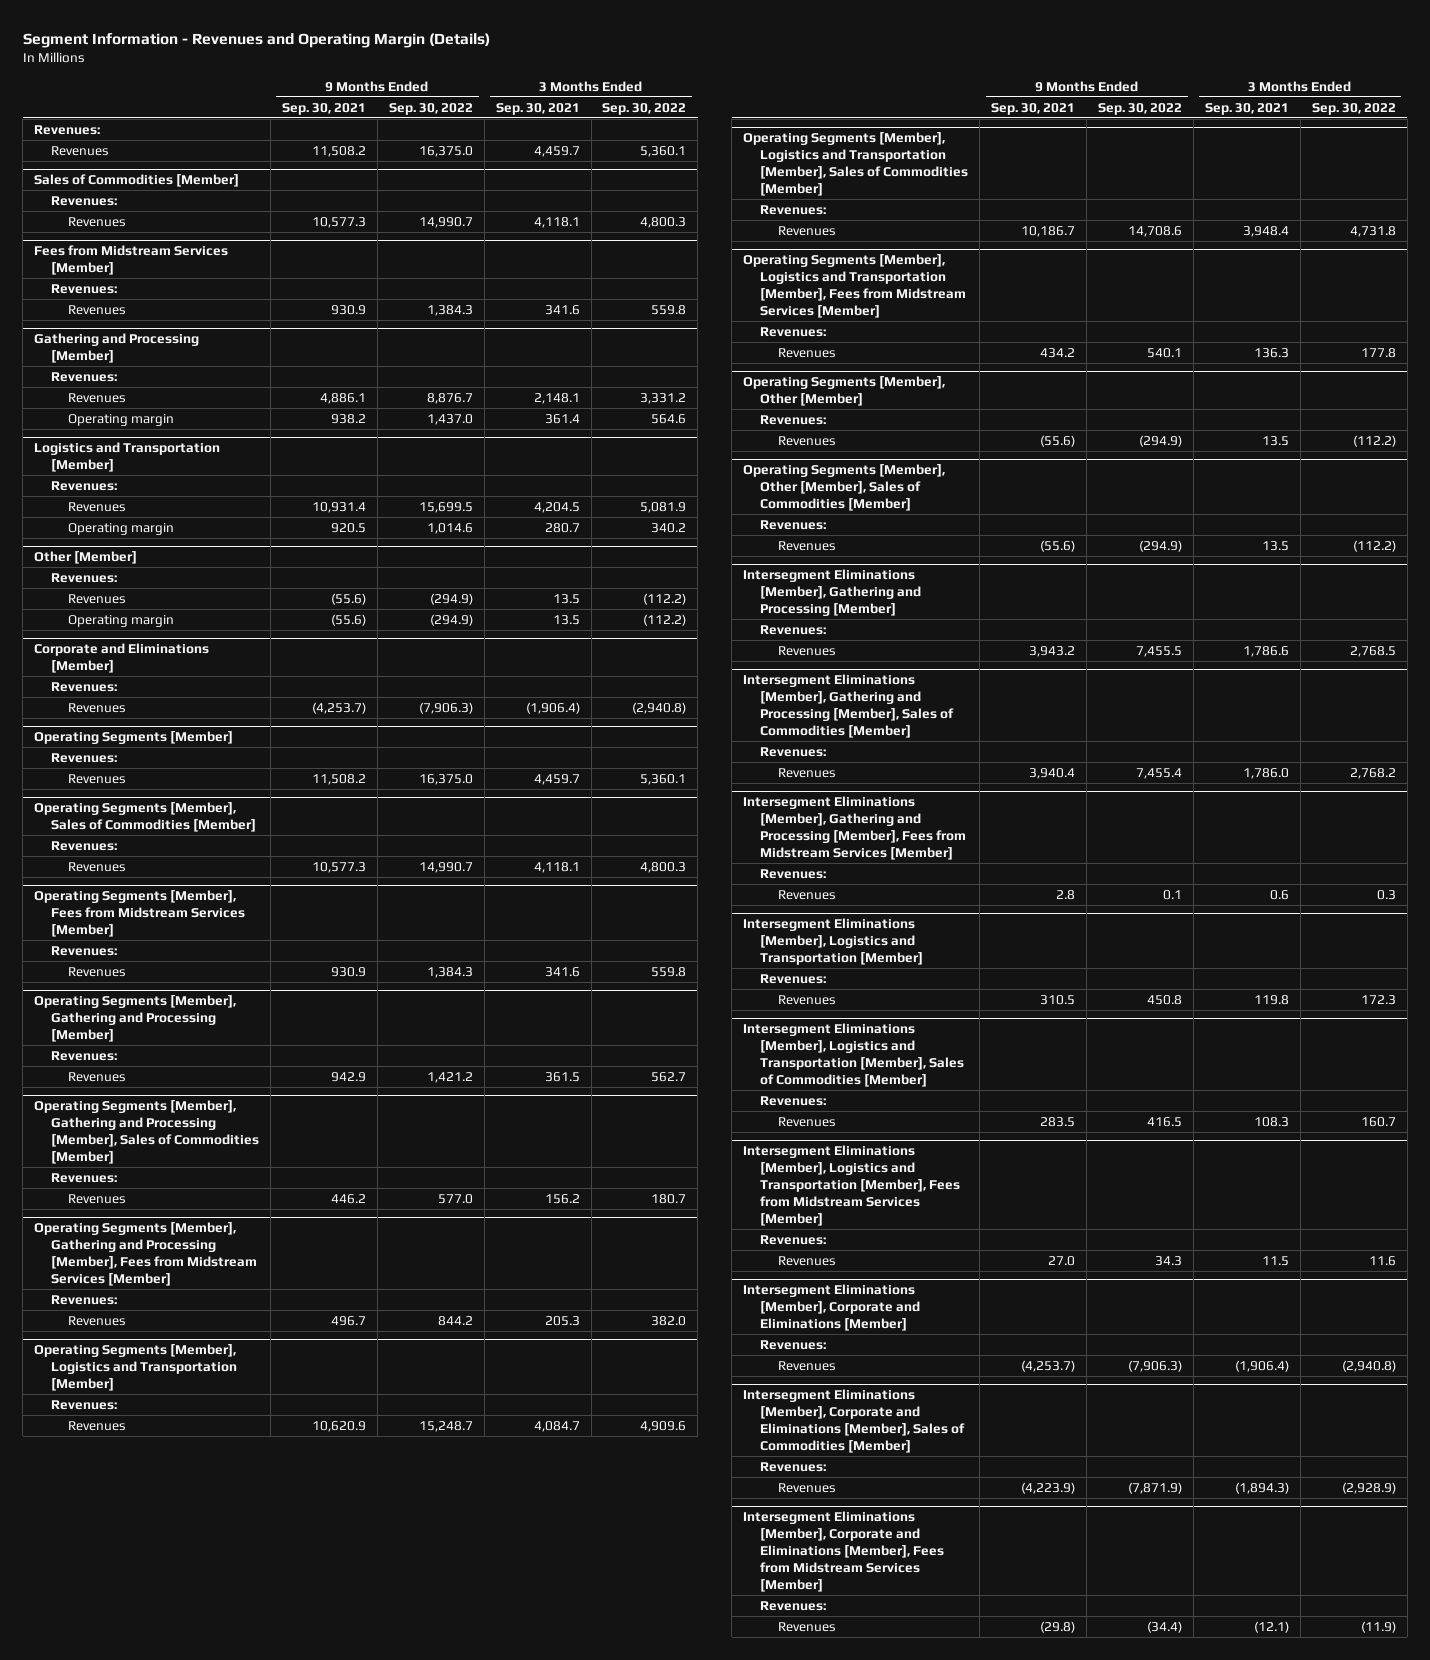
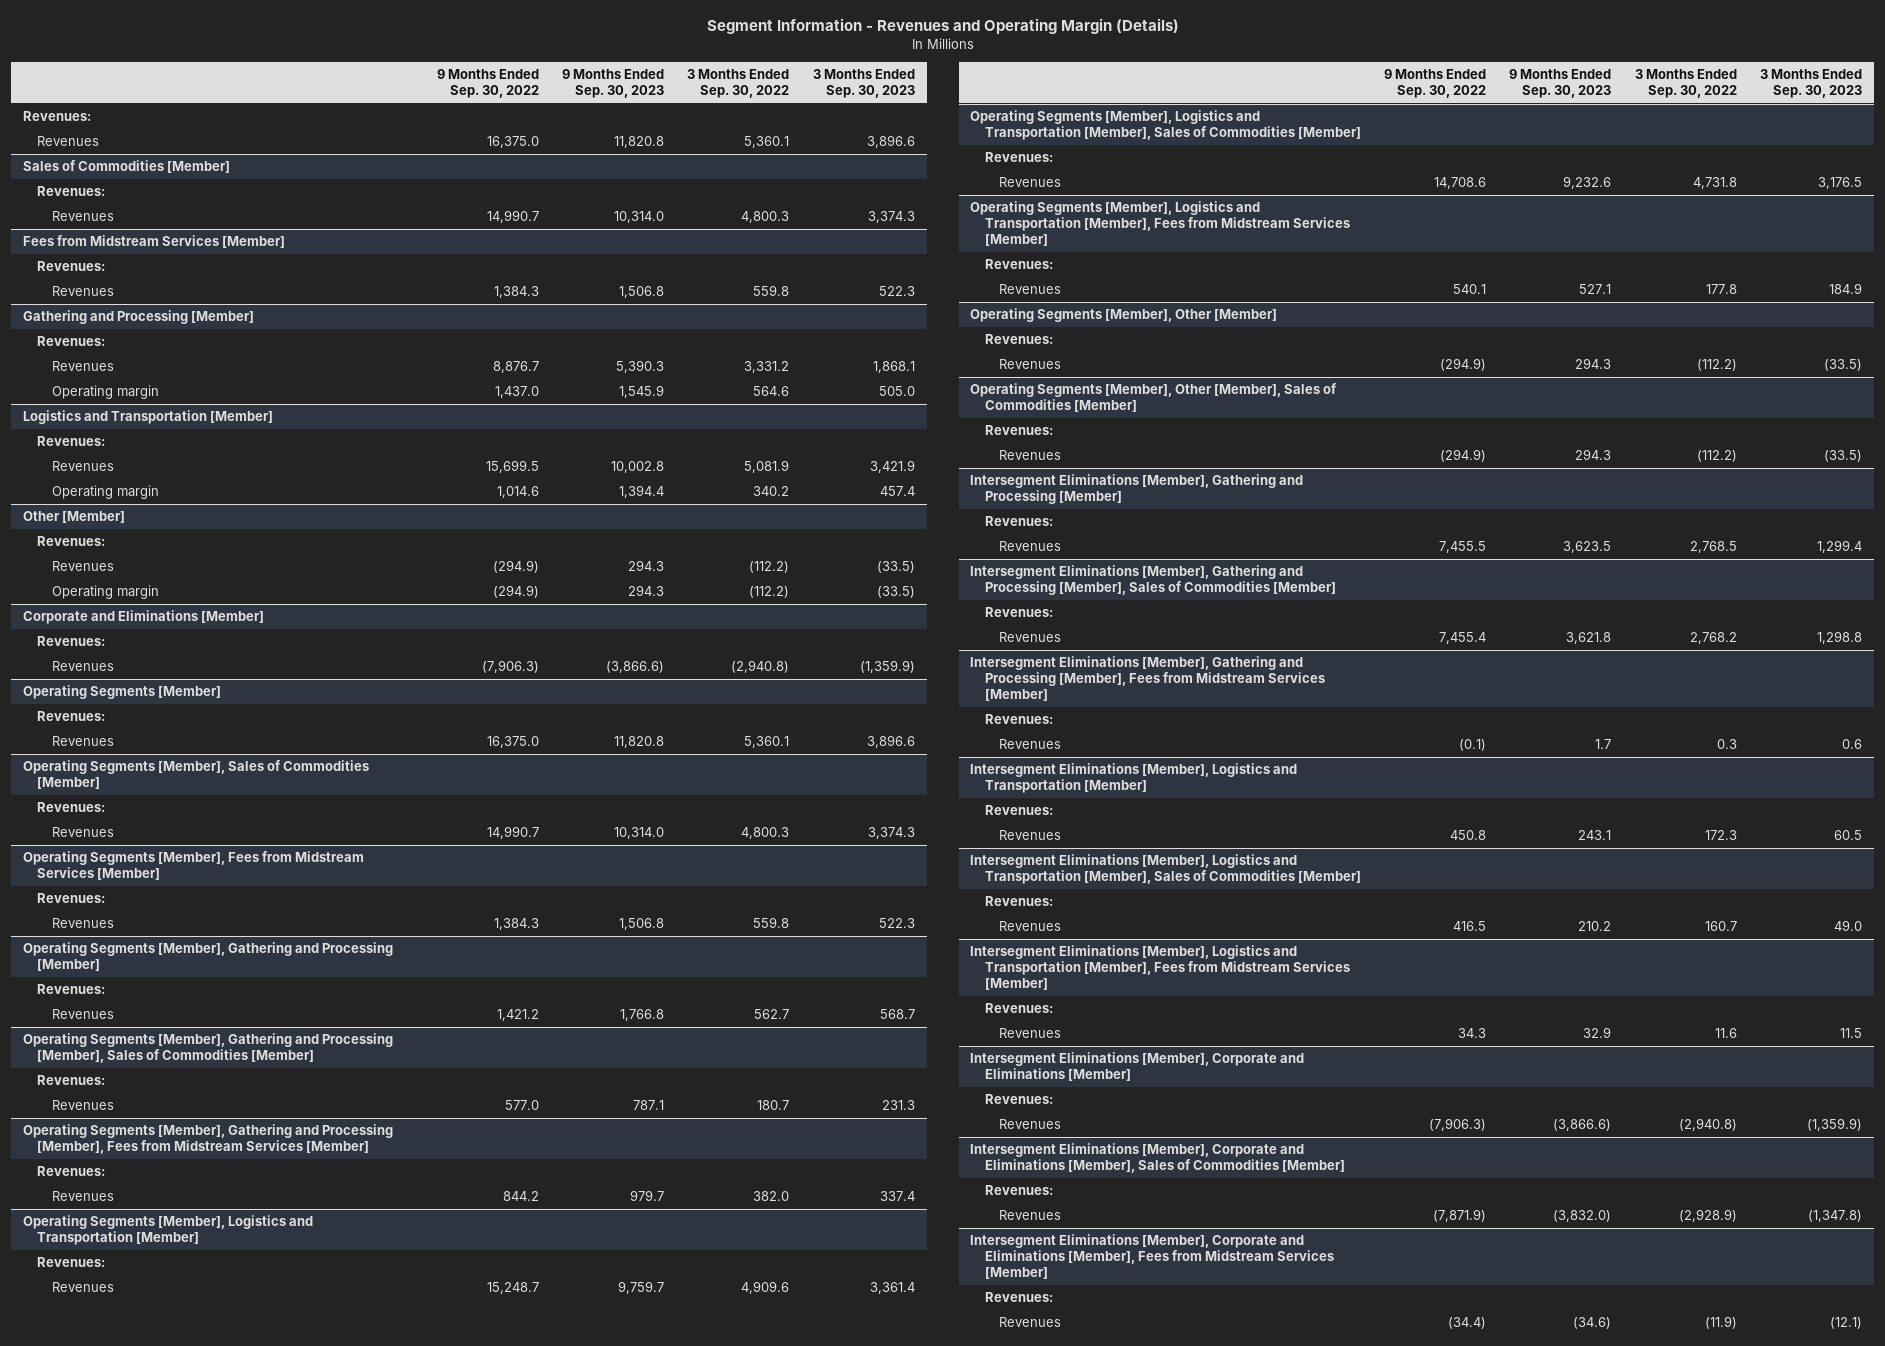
[282,102,367,115] Sep. 30, 2021 -> none
[495,102,580,115] Sep. 30, 2021 -> none
none -> [562,68,665,98] 9 Months Ended Sep. 30, 2023
none -> [812,68,915,98] 3 Months Ended Sep. 30, 2023
[1163,889,1183,900] 0.1 -> [1459,739,1487,752] (0.1)

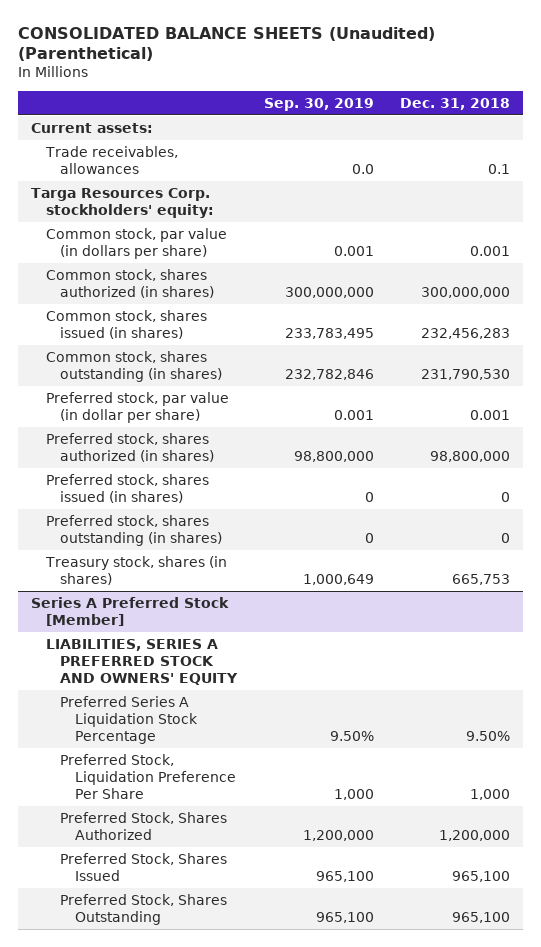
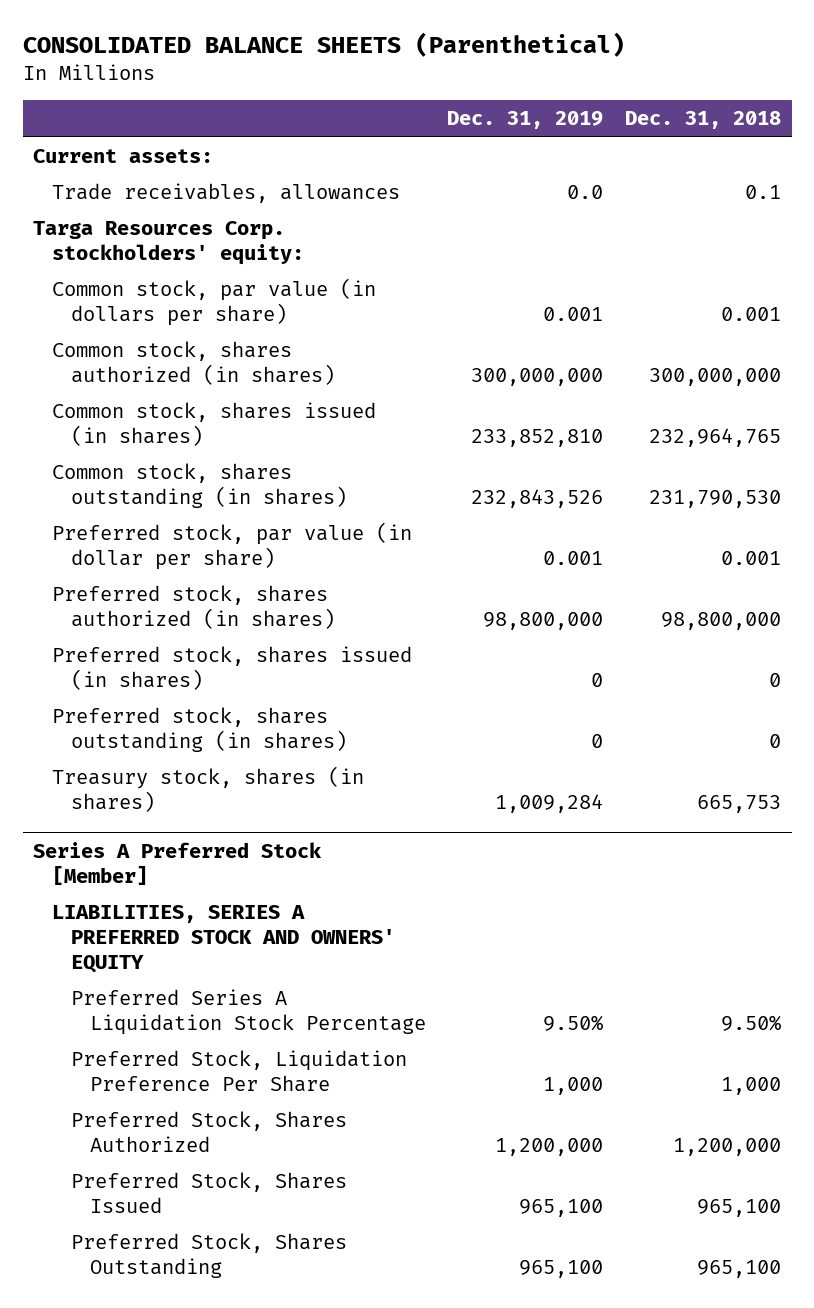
[18,26,436,62] CONSOLIDATED BALANCE SHEETS (Unaudited) (Parenthetical) -> [22,32,625,58] CONSOLIDATED BALANCE SHEETS (Parenthetical)
[263,97,374,111] Sep. 30, 2019 -> none
none -> [447,111,604,130] Dec. 31, 2019
[420,327,510,339] 232,456,283 -> [648,428,781,448] 232,964,765

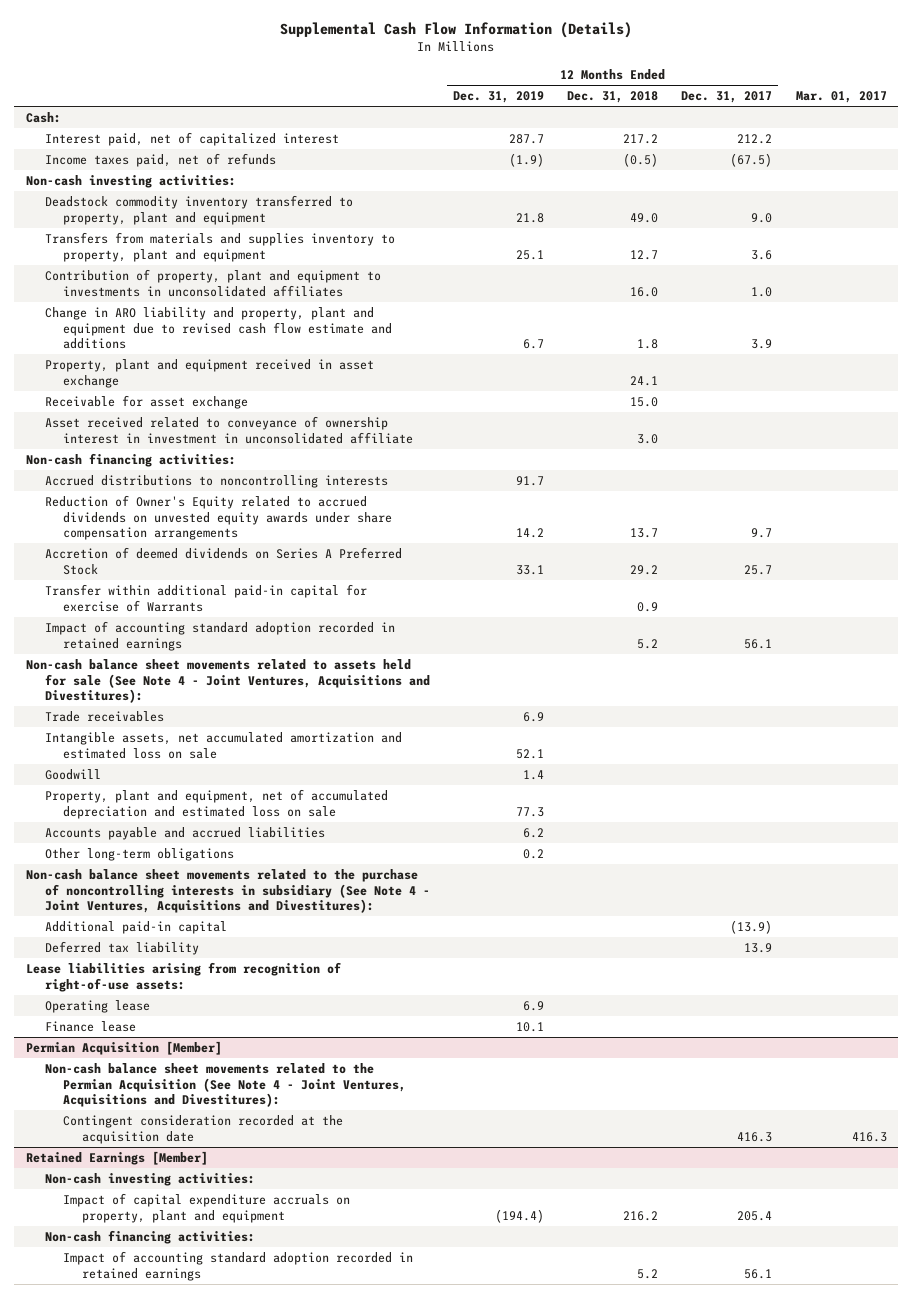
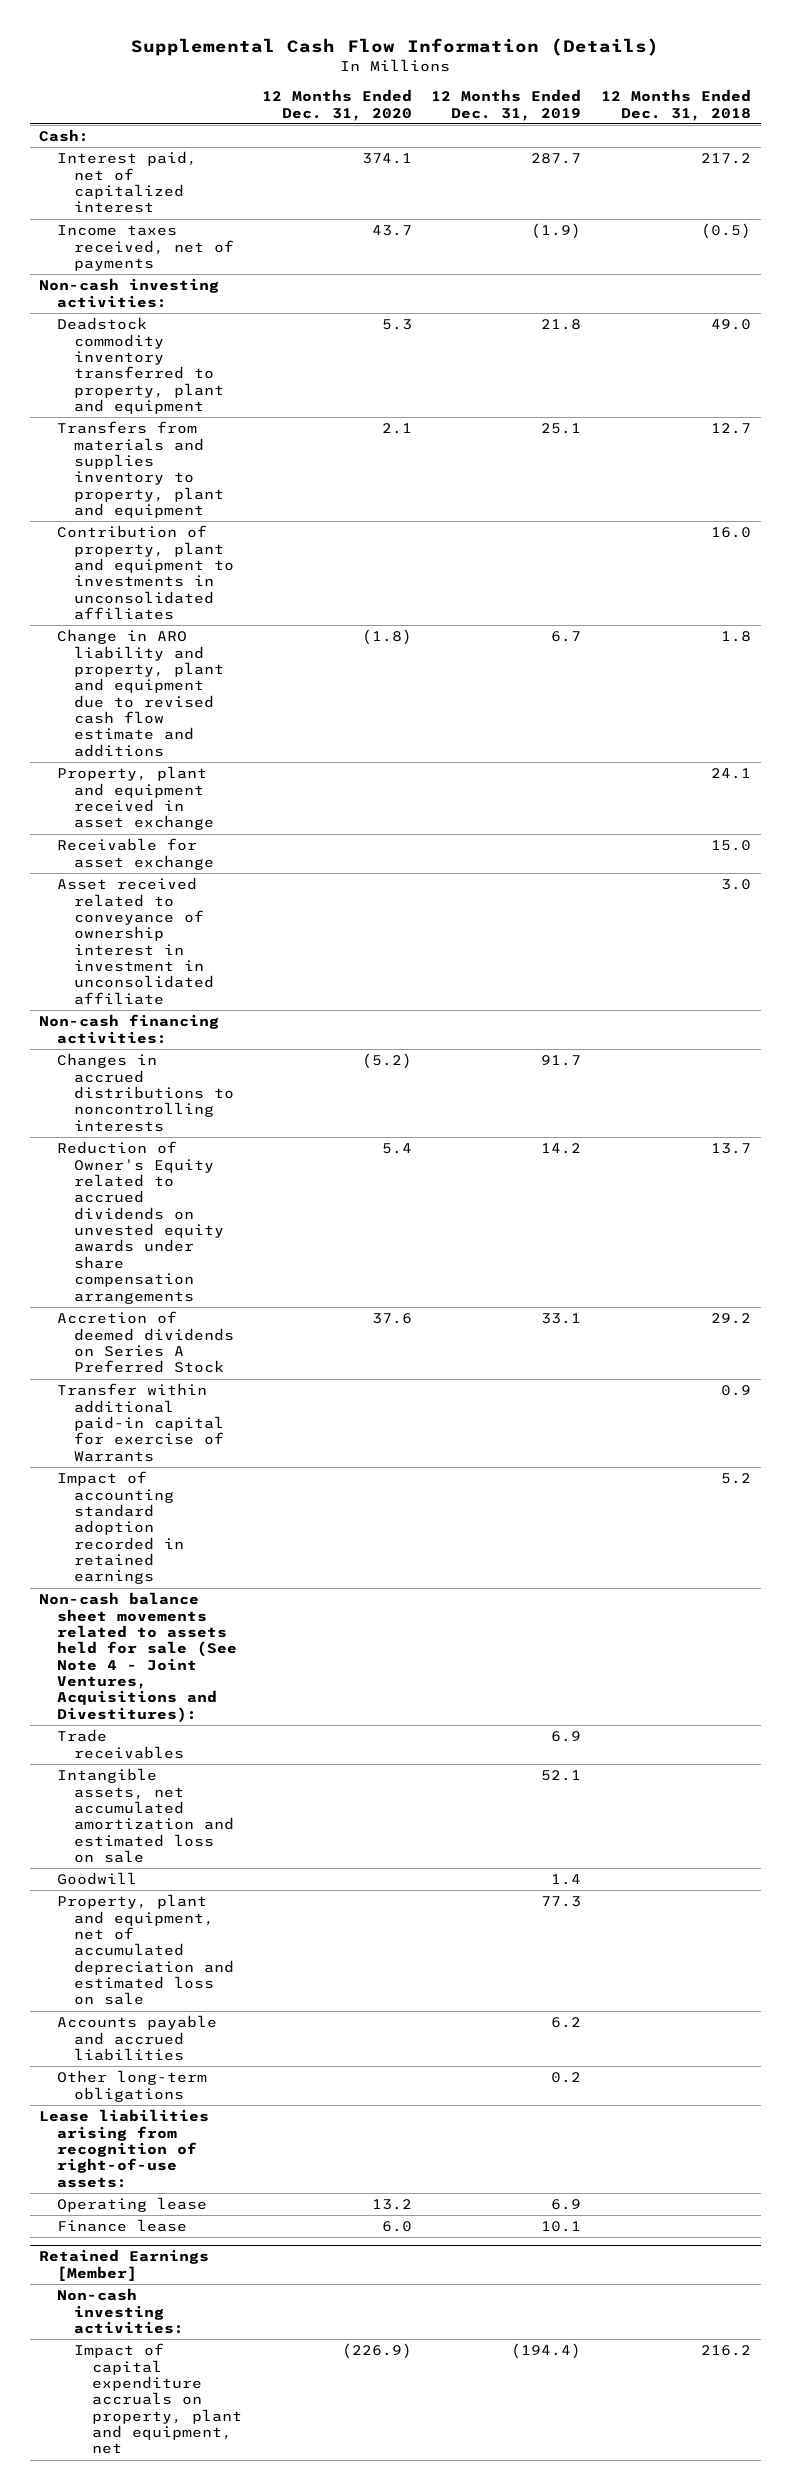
[681,91,773,104] Dec. 31, 2017 -> none
[795,91,887,104] Mar. 01, 2017 -> none
none -> [261,89,412,121] 12 Months Ended Dec. 31, 2020
[44,153,276,168] Income taxes paid, net of refunds -> [56,225,235,271] Income taxes received, net of payments
[44,475,388,489] Accrued distributions to noncontrolling interests -> [56,1053,235,1132] Changes in accrued distributions to noncontrolling interests
[25,869,430,914] Non-cash balance sheet movements related to the purchase of noncontrolling interests in subsidiary (See Note 4 - Joint Ventures, Acquisitions and Divestitures): -> none
[44,921,227,935] Additional paid-in capital -> none
[44,941,199,956] Deferred tax liability -> none
[25,1041,222,1056] Permian Acquisition [Member] -> none
[44,1063,407,1108] Non-cash balance sheet movements related to the Permian Acquisition (See Note 4 - Joint Ventures, Acquisitions and Divestitures): -> none
[63,1115,344,1144] Contingent consideration recorded at the acquisition date -> none
[44,1230,255,1245] Non-cash financing activities: -> none
[63,1251,414,1281] Impact of accounting standard adoption recorded in retained earnings -> none
[63,1193,351,1223] Impact of capital expenditure accruals on property, plant and equipment -> [74,2343,242,2455] Impact of capital expenditure accruals on property, plant and equipment, net

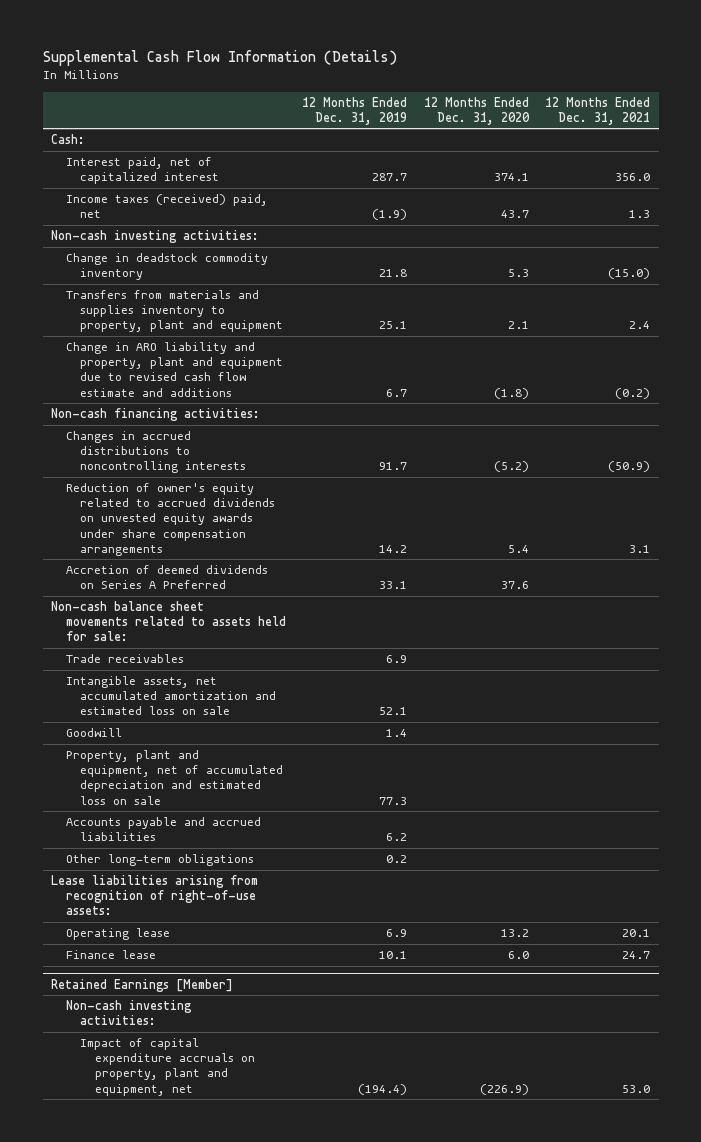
[601,89,752,121] 12 Months Ended Dec. 31, 2018 -> none
none -> [545,96,651,125] 12 Months Ended Dec. 31, 2021
[56,225,235,271] Income taxes received, net of payments -> [65,194,268,219] Income taxes (received) paid, net
[56,317,225,415] Deadstock commodity inventory transferred to property, plant and equipment -> [65,253,268,281] Change in deadstock commodity inventory
[56,525,235,621] Contribution of property, plant and equipment to investments in unconsolidated affiliates -> none
[56,766,215,831] Property, plant and equipment received in asset exchange -> none
[56,838,215,870] Receivable for asset exchange -> none
[56,877,215,1005] Asset received related to conveyance of ownership interest in investment in unconsolidated affiliate -> none
[56,1383,225,1462] Transfer within additional paid-in capital for exercise of Warrants -> none
[56,1471,185,1585] Impact of accounting standard adoption recorded in retained earnings -> none
[56,1141,225,1304] Reduction of Owner's Equity related to accrued dividends on unvested equity awards under share compensation arrangements -> [65,483,276,556] Reduction of owner's equity related to accrued dividends on unvested equity awards under share compensation arrangements
[56,1311,235,1374] Accretion of deemed dividends on Series A Preferred Stock -> [65,565,268,590] Accretion of deemed dividends on Series A Preferred
[39,1592,237,1723] Non-cash balance sheet movements related to assets held for sale (See Note 4 - Joint Ventures, Acquisitions and Divestitures): -> [51,601,286,642] Non-cash balance sheet movements related to assets held for sale:

